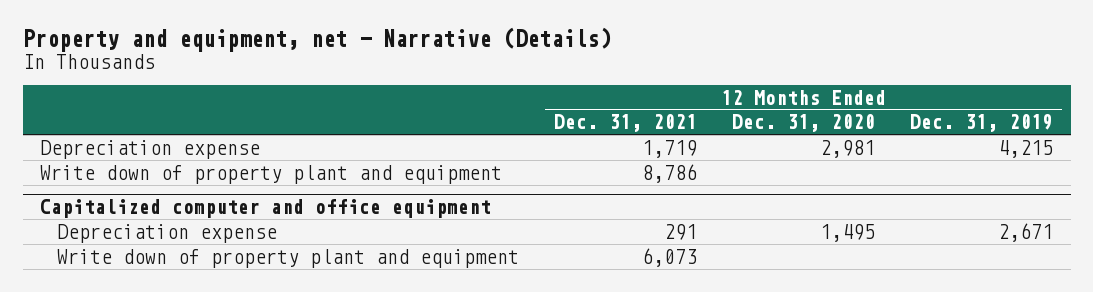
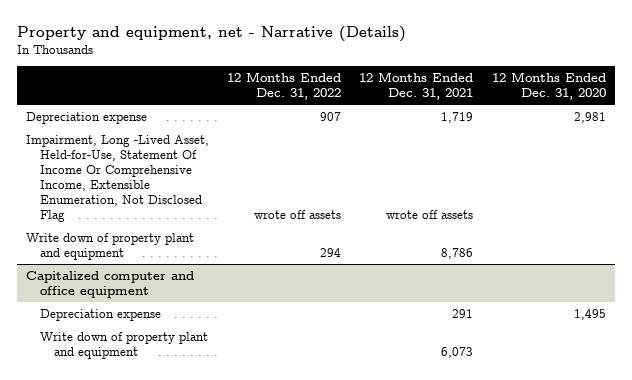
[910,114,1054,133] Dec. 31, 2019 -> none
none -> [227,72,342,101] 12 Months Ended Dec. 31, 2022
none -> [26,134,210,222] Impairment, Long -Lived Asset, Held-for-Use, Statement Of Income Or Comprehensive Income, Extensible Enumeration, Not Disclosed Flag

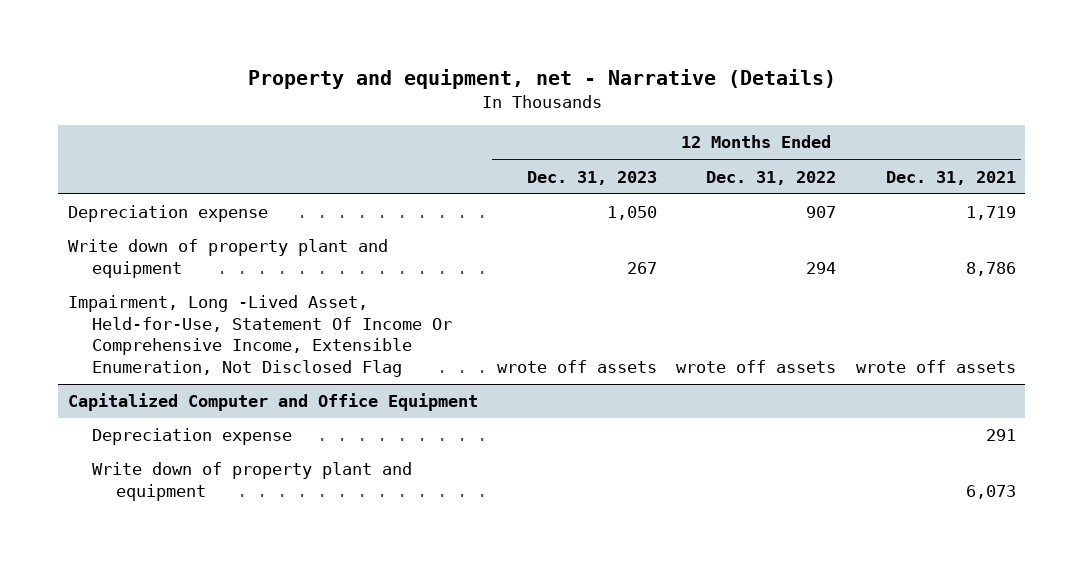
[491,72,606,101] 12 Months Ended Dec. 31, 2020 -> none
none -> [527,170,658,185] Dec. 31, 2023
[26,134,210,222] Impairment, Long -Lived Asset, Held-for-Use, Statement Of Income Or Comprehensive Income, Extensible Enumeration, Not Disclosed Flag -> [67,295,452,377] Impairment, Long -Lived Asset, Held-for-Use, Statement Of Income Or Comprehensive Income, Extensible Enumeration, Not Disclosed Flag
[26,270,195,298] Capitalized computer and office equipment -> [67,393,478,412] Capitalized Computer and Office Equipment

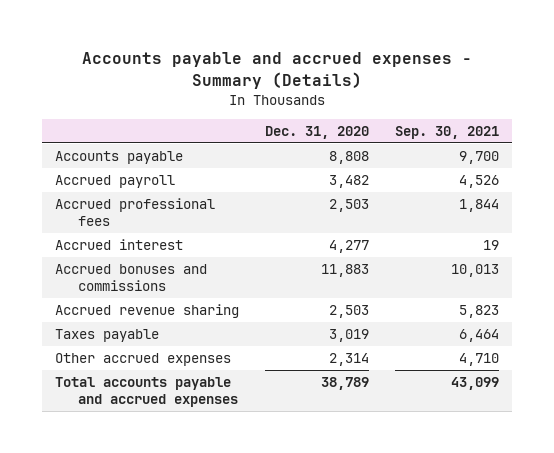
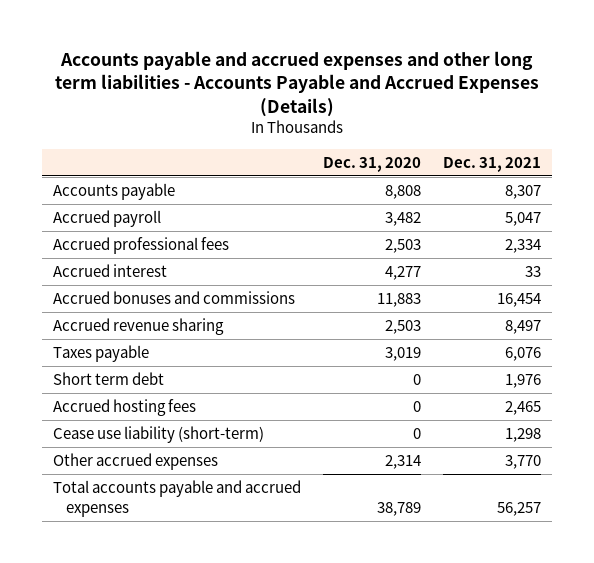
[82,52,473,90] Accounts payable and accrued expenses - Summary (Details) -> [55,50,540,117] Accounts payable and accrued expenses and other long term liabilities - Accounts Payable and Accrued Expenses (Details)
[394,126,499,140] Sep. 30, 2021 -> none
none -> [443,156,542,172] Dec. 31, 2021
none -> [53,372,165,386] Short term debt
none -> [53,399,197,417] Accrued hosting fees
none -> [53,426,265,444] Cease use liability (short-term)

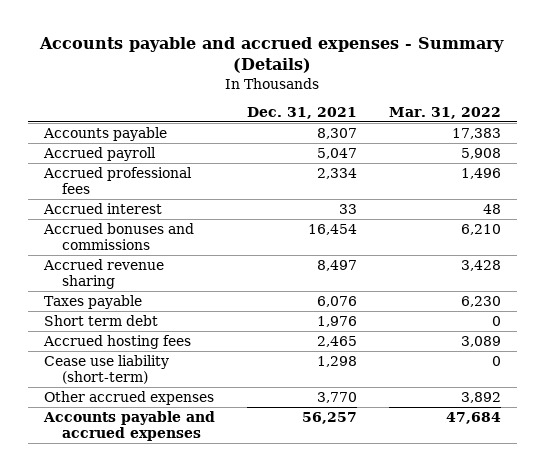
[55,50,540,117] Accounts payable and accrued expenses and other long term liabilities - Accounts Payable and Accrued Expenses (Details) -> [39,36,505,74] Accounts payable and accrued expenses - Summary (Details)
[323,156,422,172] Dec. 31, 2020 -> none
none -> [388,107,501,120] Mar. 31, 2022
[53,480,302,517] Total accounts payable and accrued expenses -> [42,410,215,442] Accounts payable and accrued expenses

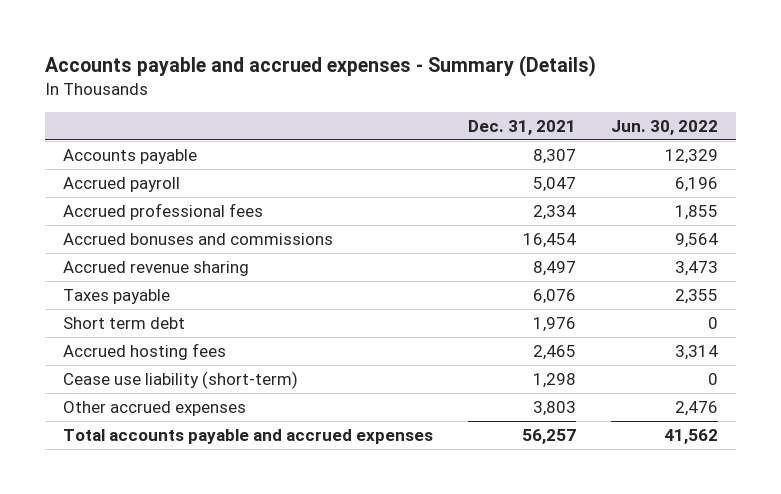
[388,107,501,120] Mar. 31, 2022 -> none
none -> [611,120,719,136] Jun. 30, 2022
[42,202,162,214] Accrued interest -> none
[316,391,357,403] 3,770 -> [533,400,577,416] 3,803
[42,410,215,442] Accounts payable and accrued expenses -> [62,428,433,444] Total accounts payable and accrued expenses

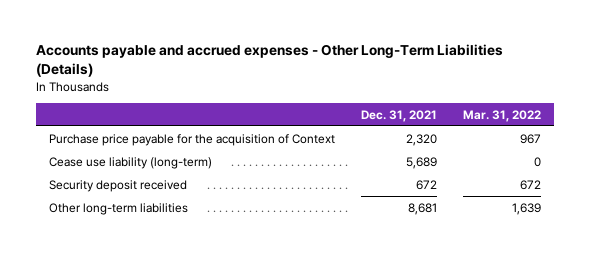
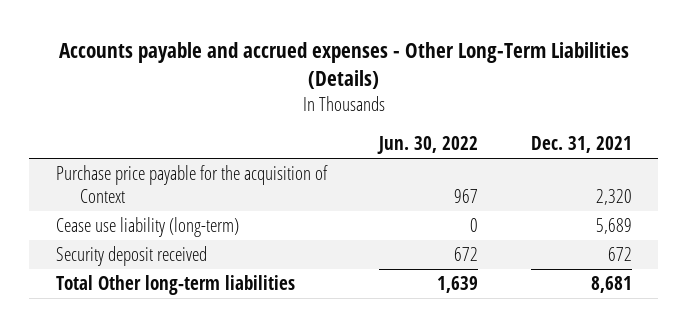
[463,109,542,122] Mar. 31, 2022 -> none
none -> [377,136,479,155] Jun. 30, 2022
[49,202,189,215] Other long-term liabilities -> [55,275,295,296] Total Other long-term liabilities

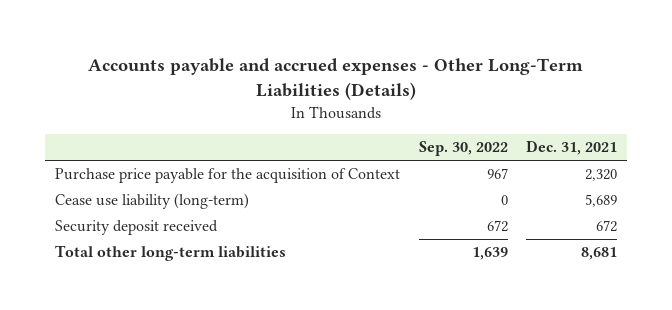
[377,136,479,155] Jun. 30, 2022 -> none
none -> [418,141,508,157] Sep. 30, 2022
[55,275,295,296] Total Other long-term liabilities -> [54,245,286,262] Total other long-term liabilities

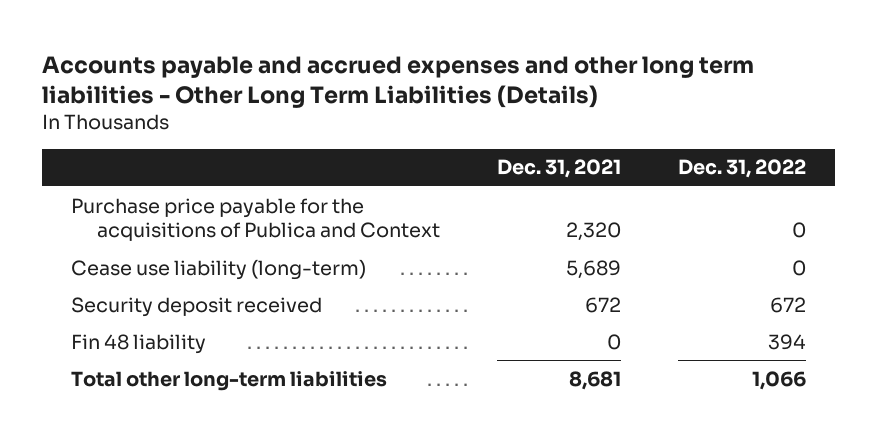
[88,57,584,100] Accounts payable and accrued expenses - Other Long-Term Liabilities (Details) -> [42,55,755,108] Accounts payable and accrued expenses and other long term liabilities - Other Long Term Liabilities (Details)
[418,141,508,157] Sep. 30, 2022 -> none
none -> [678,159,807,179] Dec. 31, 2022
[54,168,400,184] Purchase price payable for the acquisition of Context -> [70,197,440,242] Purchase price payable for the acquisitions of Publica and Context
none -> [70,333,206,354] Fin 48 liability

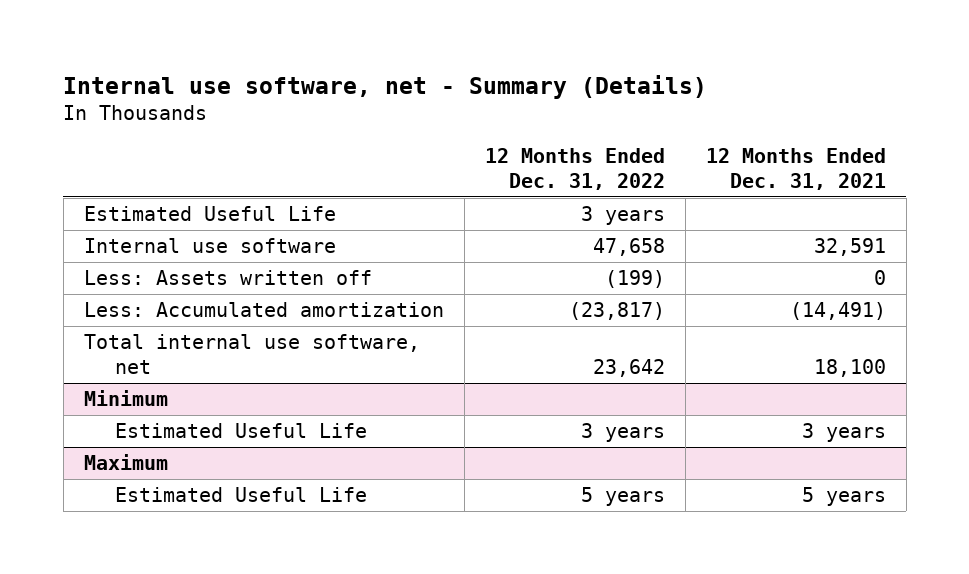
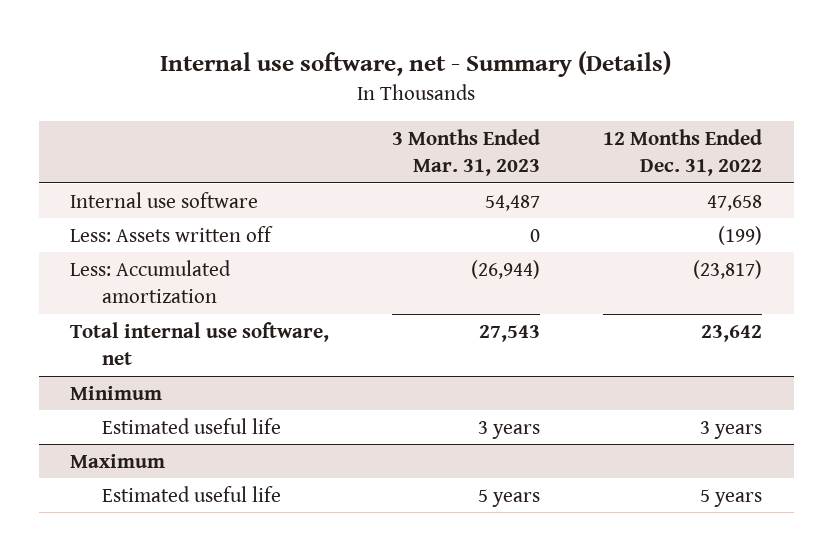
[705,148,886,190] 12 Months Ended Dec. 31, 2021 -> none
none -> [392,128,541,177] 3 Months Ended Mar. 31, 2023
[83,206,336,222] Estimated Useful Life -> none
[114,423,367,439] Estimated Useful Life -> [102,417,282,434] Estimated useful life
[114,487,367,503] Estimated Useful Life -> [102,485,282,502] Estimated useful life

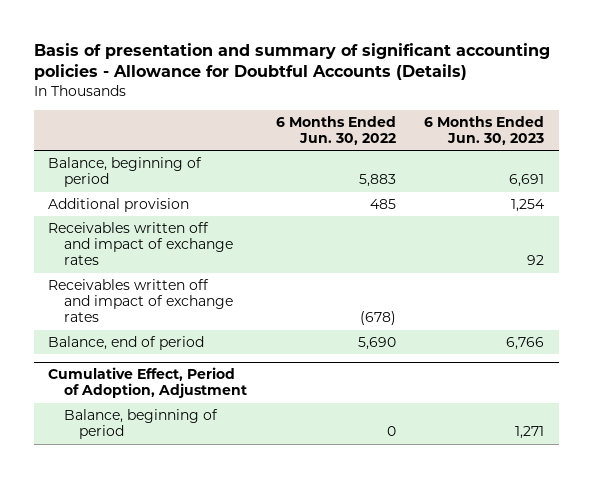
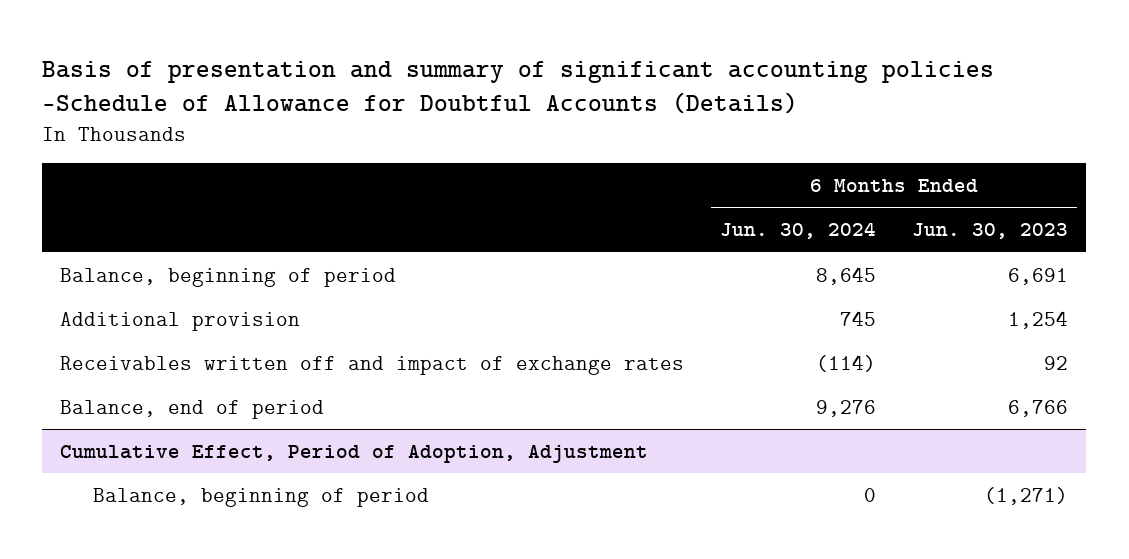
[34,42,551,81] Basis of presentation and summary of significant accounting policies - Allowance for Doubtful Accounts (Details) -> [42,60,995,114] Basis of presentation and summary of significant accounting policies -Schedule of Allowance for Doubtful Accounts (Details)
[275,115,396,146] 6 Months Ended Jun. 30, 2022 -> none
none -> [720,222,877,240] Jun. 30, 2024
[48,279,233,323] Receivables written off and impact of exchange rates -> none
[515,426,545,440] 1,271 -> [984,486,1069,505] (1,271)

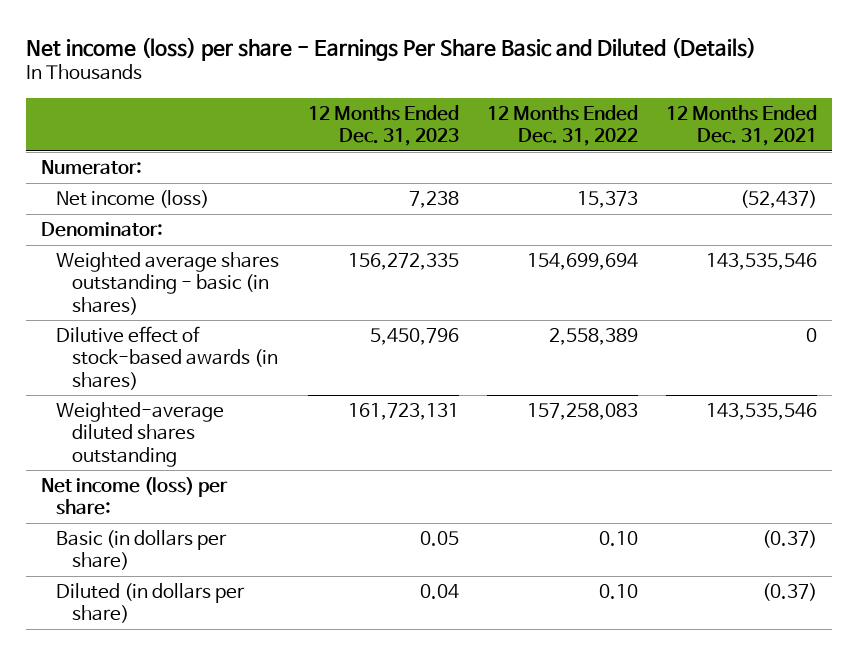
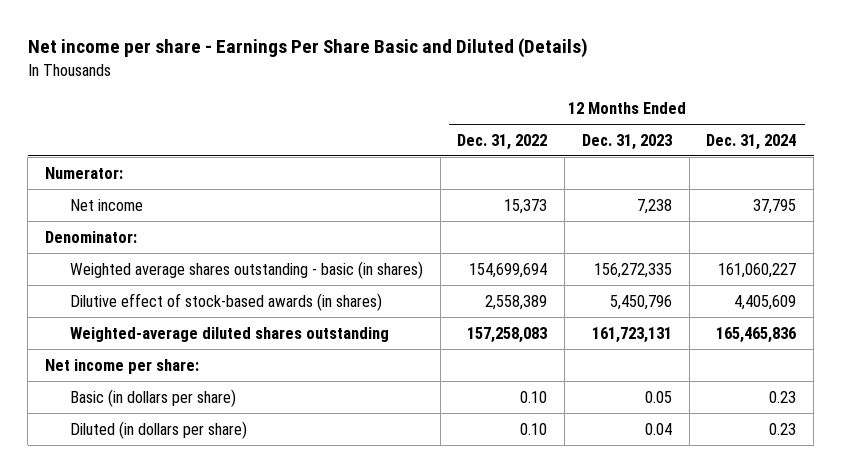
[26,36,757,61] Net income (loss) per share - Earnings Per Share Basic and Diluted (Details) -> [27,38,588,59] Net income per share - Earnings Per Share Basic and Diluted (Details)
[666,104,818,147] 12 Months Ended Dec. 31, 2021 -> none
none -> [706,133,797,150] Dec. 31, 2024
[56,189,210,208] Net income (loss) -> [69,198,143,211] Net income
[40,476,228,516] Net income (loss) per share: -> [44,358,199,374] Net income per share:

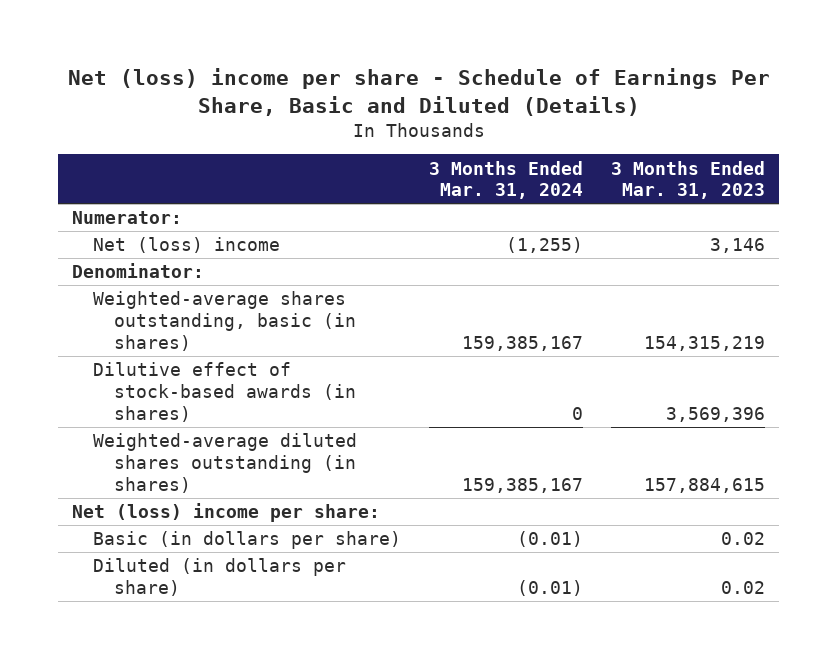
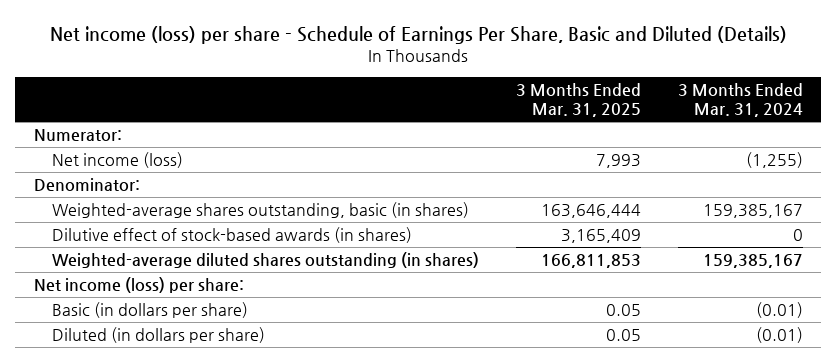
[67,68,770,116] Net (loss) income per share - Schedule of Earnings Per Share, Basic and Diluted (Details) -> [50,26,788,45] Net income (loss) per share - Schedule of Earnings Per Share, Basic and Diluted (Details)
[611,160,766,200] 3 Months Ended Mar. 31, 2023 -> none
none -> [515,83,641,118] 3 Months Ended Mar. 31, 2025
[92,237,280,254] Net (loss) income -> [51,151,183,168] Net income (loss)
[72,503,381,523] Net (loss) income per share: -> [34,276,245,293] Net income (loss) per share:

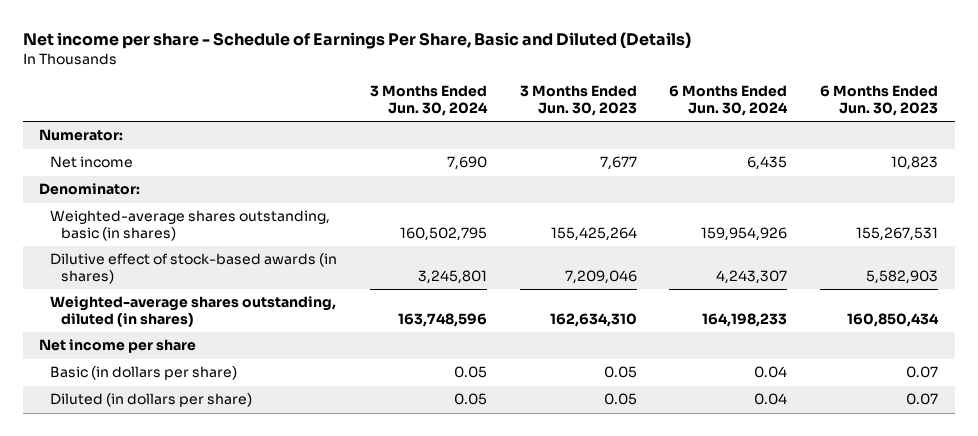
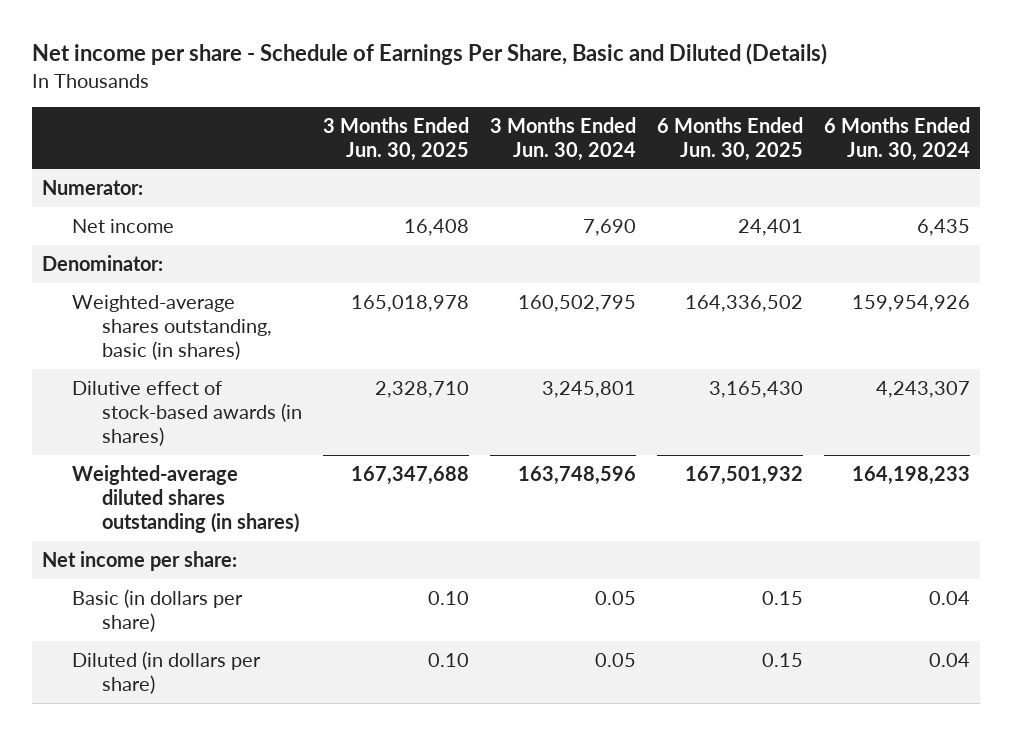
[519,85,637,117] 3 Months Ended Jun. 30, 2023 -> none
[820,85,939,117] 6 Months Ended Jun. 30, 2023 -> none
none -> [323,116,470,161] 3 Months Ended Jun. 30, 2025
none -> [656,116,803,161] 6 Months Ended Jun. 30, 2025
[50,296,337,328] Weighted-average shares outstanding, diluted (in shares) -> [72,464,300,533] Weighted-average diluted shares outstanding (in shares)
[39,339,197,354] Net income per share -> [42,550,238,571] Net income per share:

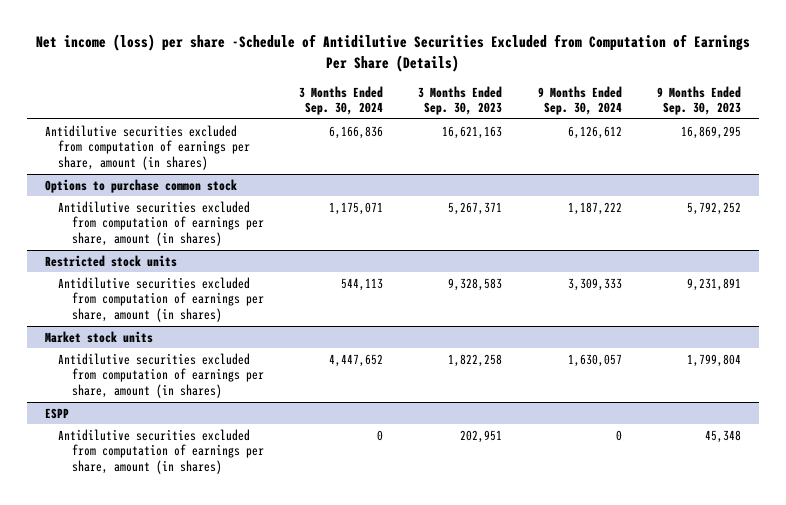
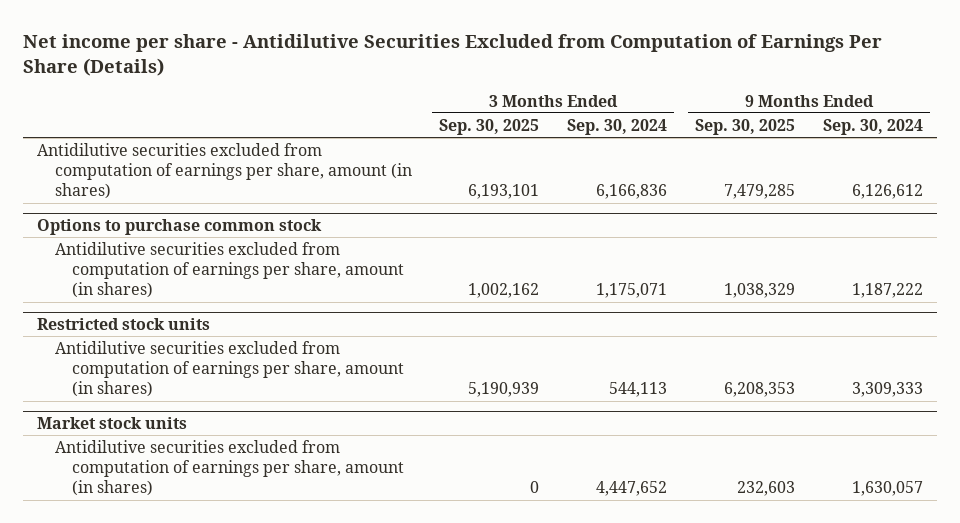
[36,34,751,72] Net income (loss) per share -Schedule of Antidilutive Securities Excluded from Computation of Earnings Per Share (Details) -> [23,33,883,76] Net income per share - Antidilutive Securities Excluded from Computation of Earnings Per Share (Details)
[418,85,503,116] 3 Months Ended Sep. 30, 2023 -> none
[657,85,742,116] 9 Months Ended Sep. 30, 2023 -> none
none -> [439,118,540,135] Sep. 30, 2025
none -> [694,118,795,135] Sep. 30, 2025
[44,407,69,419] ESPP -> none
[58,428,264,475] Antidilutive securities excluded from computation of earnings per share, amount (in shares) -> none

